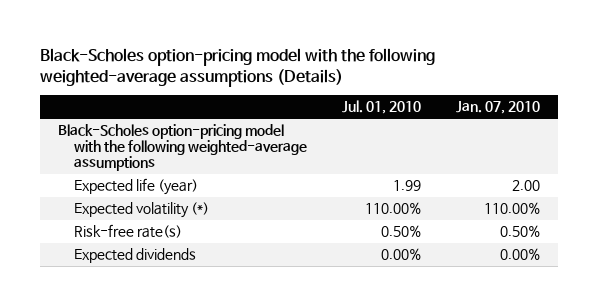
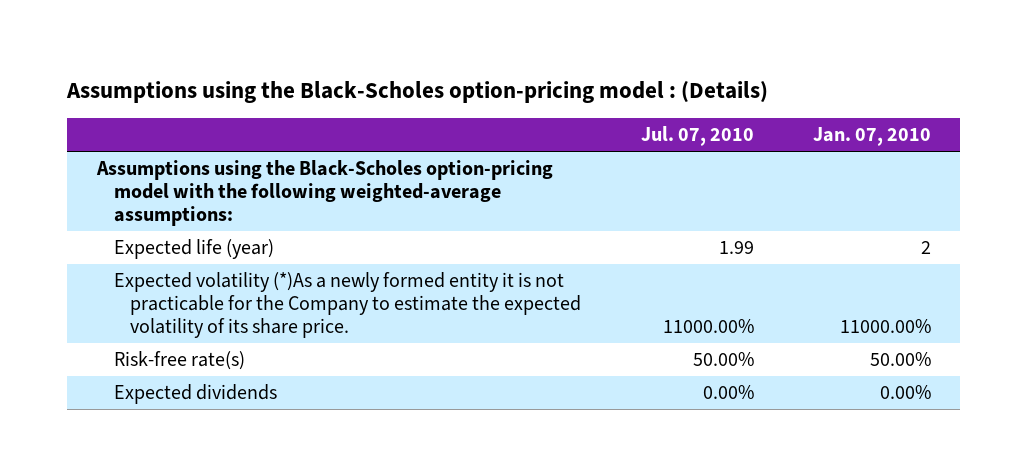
[39,47,435,87] Black-Scholes option-pricing model with the following weighted-average assumptions (Details) -> [66,81,769,104] Assumptions using the Black-Scholes option-pricing model : (Details)
[342,100,422,115] Jul. 01, 2010 -> none
none -> [640,126,754,147] Jul. 07, 2010
[73,202,209,219] Expected volatility (*) -> none
[57,124,307,171] Black-Scholes option-pricing model with the following weighted-average assumptions -> [95,160,553,227] Assumptions using the Black-Scholes option-pricing model with the following weighted-average assumptions:
[512,180,541,192] 2.00 -> [920,241,931,255] 2
none -> [113,272,582,339] Expected volatility (*)As a newly formed entity it is not practicable for the Company to estimate the expected volatility of its share price.
[500,225,541,238] 0.50% -> [869,352,931,367] 50.00%

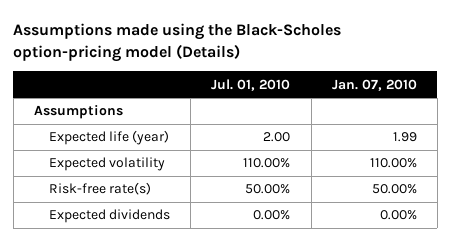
[66,81,769,104] Assumptions using the Black-Scholes option-pricing model : (Details) -> [13,23,342,63] Assumptions made using the Black-Scholes option-pricing model (Details)
[640,126,754,147] Jul. 07, 2010 -> none
none -> [211,78,291,91] Jul. 01, 2010
[95,160,553,227] Assumptions using the Black-Scholes option-pricing model with the following weighted-average assumptions: -> none
[113,272,582,339] Expected volatility (*)As a newly formed entity it is not practicable for the Company to estimate the expected volatility of its share price. -> none
none -> [34,105,124,120] Assumptions
[920,241,931,255] 2 -> [392,132,417,143] 1.99
none -> [49,157,166,172] Expected volatility

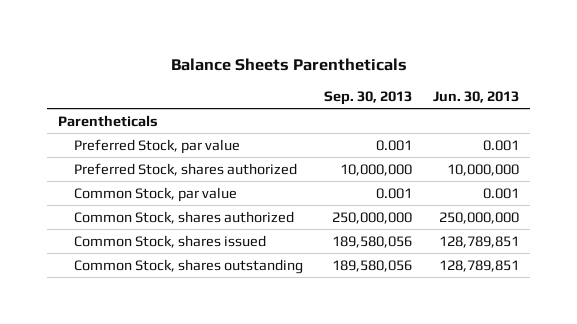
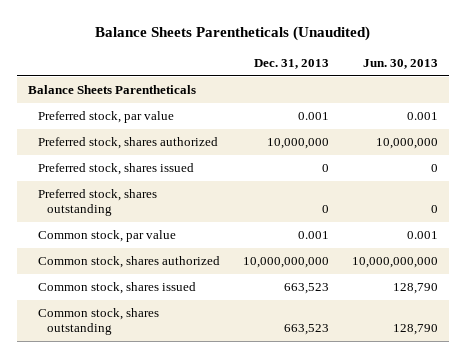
[170,57,407,71] Balance Sheets Parentheticals -> [95,26,371,42] Balance Sheets Parentheticals (Unaudited)
[324,91,413,106] Sep. 30, 2013 -> none
none -> [253,59,329,70] Dec. 31, 2013
[57,114,158,127] Parentheticals -> none
none -> [28,85,197,95] Balance Sheets Parentheticals
[73,138,240,154] Preferred Stock, par value -> [37,111,174,124] Preferred stock, par value
[73,162,297,176] Preferred Stock, shares authorized -> [37,137,218,150] Preferred stock, shares authorized
none -> [37,163,194,176] Preferred stock, shares issued
none -> [37,189,157,217] Preferred stock, shares outstanding
[73,186,237,202] Common Stock, par value -> [37,230,176,243] Common stock, par value
[73,210,294,224] Common Stock, shares authorized -> [37,256,220,269] Common stock, shares authorized
[439,211,520,224] 250,000,000 -> [351,257,438,269] 10,000,000,000
[73,234,266,248] Common Stock, shares issued -> [37,282,196,295] Common stock, shares issued
[439,235,520,248] 128,789,851 -> [392,283,438,295] 128,790
[73,258,303,274] Common Stock, shares outstanding -> [37,308,159,336] Common stock, shares outstanding
[439,259,520,272] 128,789,851 -> [392,324,438,336] 128,790

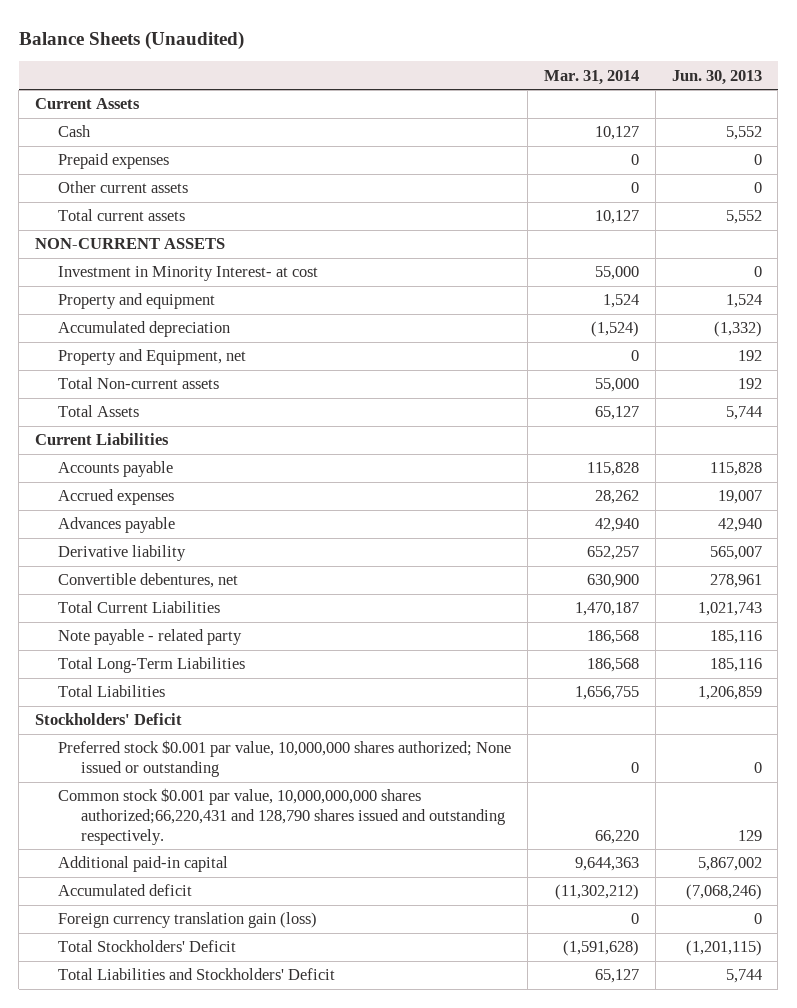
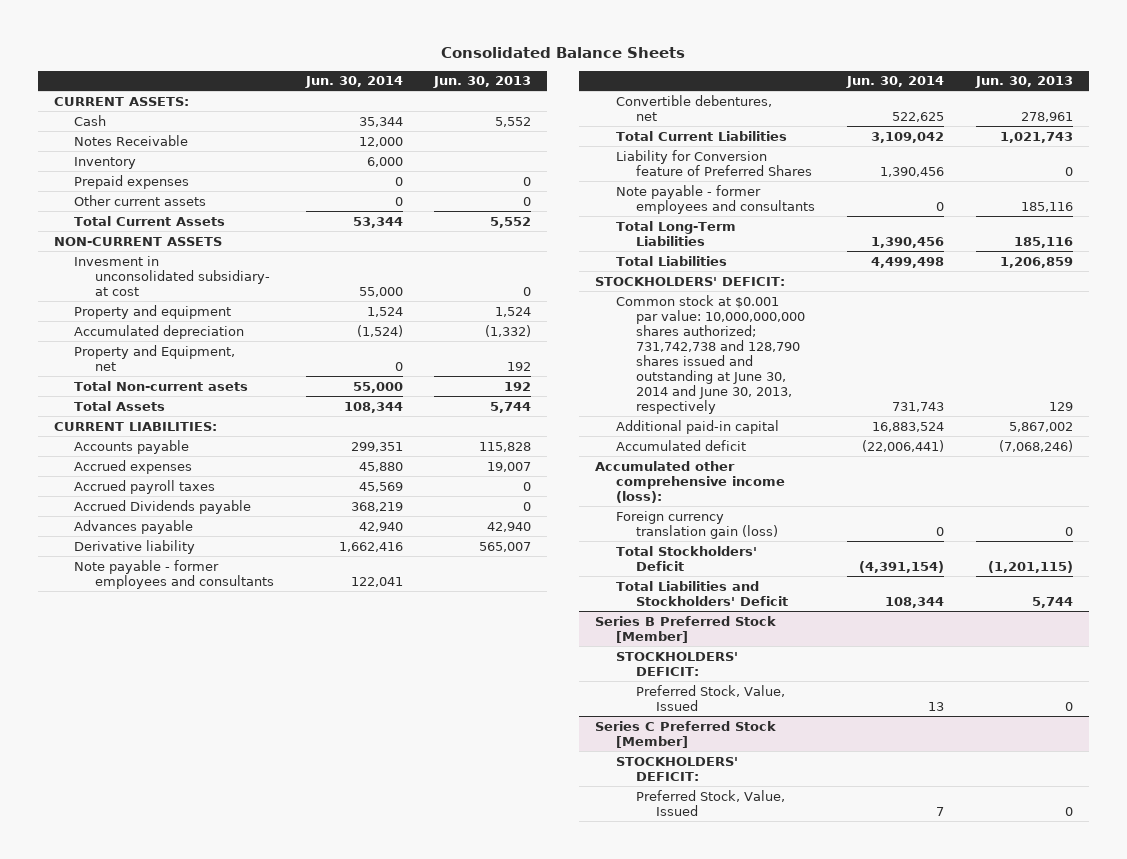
[18,30,244,50] Balance Sheets (Unaudited) -> [441,46,686,58] Consolidated Balance Sheets
[543,69,639,85] Mar. 31, 2014 -> none
none -> [304,76,403,89] Jun. 30, 2014
[35,98,141,110] Current Assets -> [54,96,190,106] CURRENT ASSETS:
none -> [74,134,189,146] Notes Receivable
none -> [74,156,137,169] Inventory
[57,209,185,222] Total current assets -> [74,215,226,226] Total Current Assets
[57,266,318,282] Investment in Minority Interest- at cost -> none
none -> [74,255,270,296] Invesment in unconsolidated subsidiary- at cost
[57,377,219,390] Total Non-current assets -> [74,380,249,391] Total Non-current asets
[35,433,170,446] Current Liabilities -> [54,421,218,431] CURRENT LIABILITIES:
none -> [74,479,216,494] Accrued payroll taxes
none -> [74,499,252,514] Accrued Dividends payable
none -> [74,559,274,589] Note payable - former employees and consultants
none -> [615,149,813,176] Liability for Conversion feature of Preferred Shares
[57,629,242,646] Note payable - related party -> [615,184,816,214] Note payable - former employees and consultants
[57,740,511,778] Preferred stock $0.001 par value, 10,000,000 shares authorized; None issued or outstanding -> none
[35,713,183,726] Stockholders' Deficit -> [595,276,786,286] STOCKHOLDERS' DEFICIT:
[57,788,505,845] Common stock $0.001 par value, 10,000,000,000 shares authorized;66,220,431 and 128,790 shares issued and outstanding respectively. -> [615,294,806,415] Common stock at $0.001 par value: 10,000,000,000 shares authorized; 731,742,738 and 128,790 shares issued and outstanding at June 30, 2014 and June 30, 2013, respectively
none -> [595,460,785,503] Accumulated other comprehensive income (loss):
none -> [595,615,777,643] Series B Preferred Stock [Member]
none -> [615,651,738,676] STOCKHOLDERS' DEFICIT:
none -> [636,684,786,711] Preferred Stock, Value, Issued
none -> [595,720,777,748] Series C Preferred Stock [Member]
none -> [615,756,738,781] STOCKHOLDERS' DEFICIT:
none -> [636,789,786,816] Preferred Stock, Value, Issued

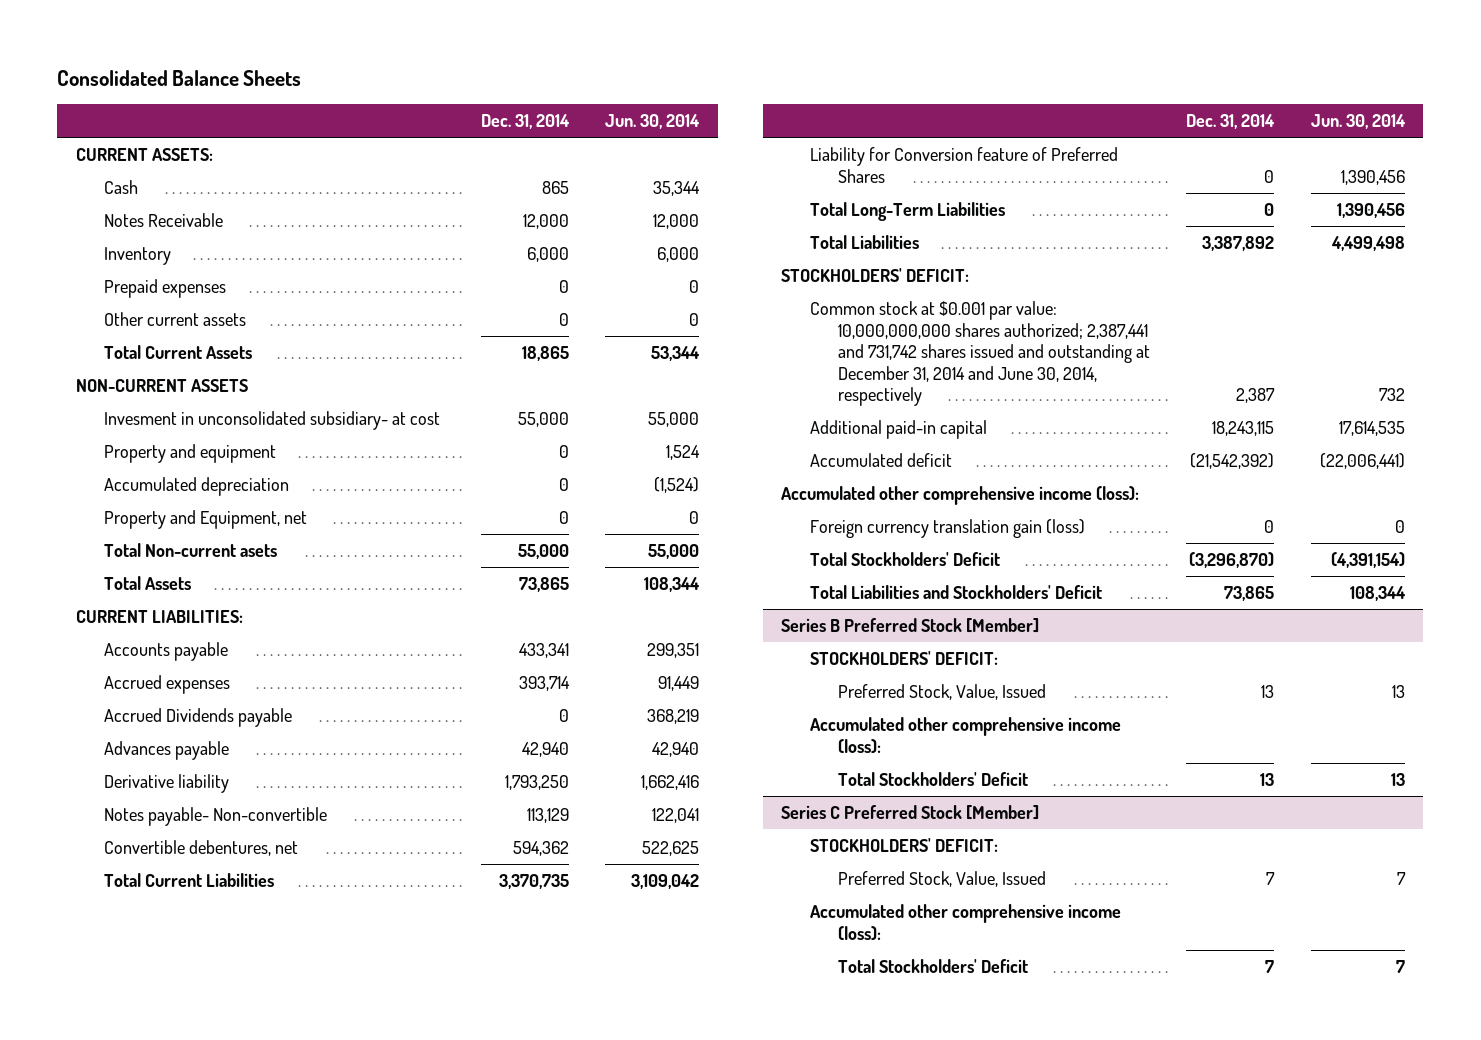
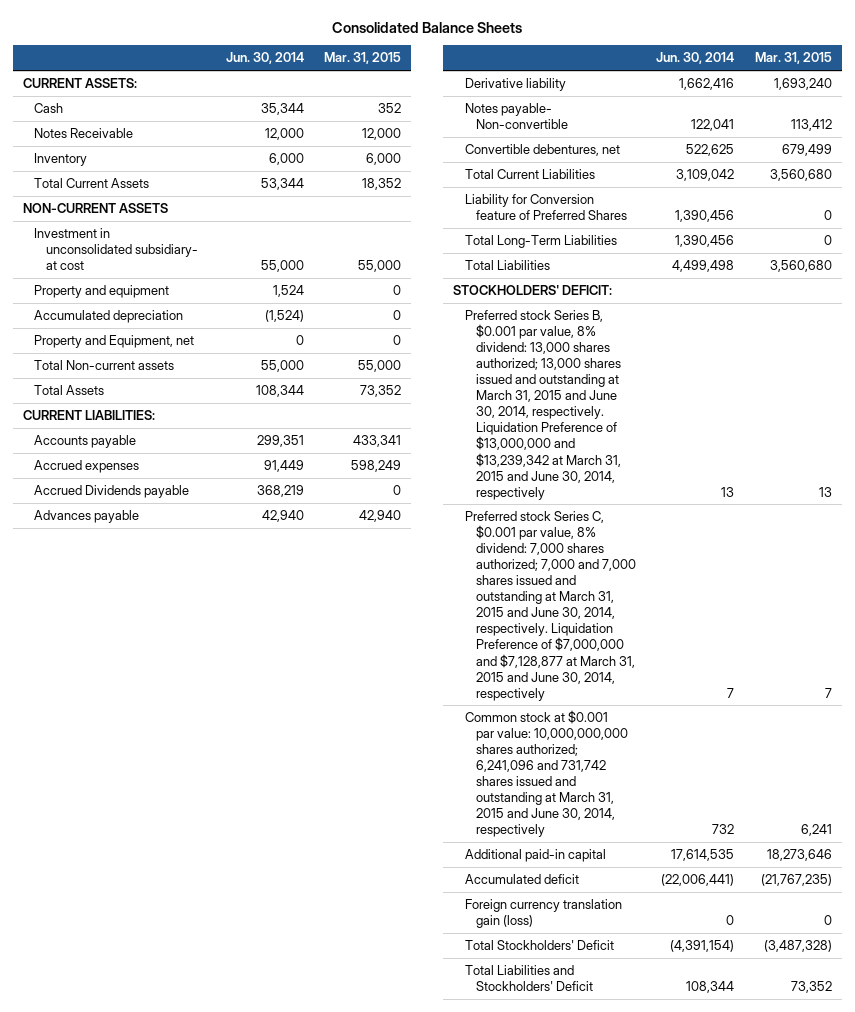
[480,114,570,130] Dec. 31, 2014 -> none
none -> [324,52,402,65] Mar. 31, 2015
[103,279,226,299] Prepaid expenses -> none
[103,312,246,327] Other current assets -> none
[103,411,440,431] Invesment in unconsolidated subsidiary- at cost -> [34,227,198,271] Investment in unconsolidated subsidiary- at cost
[103,543,277,558] Total Non-current asets -> [34,359,175,370] Total Non-current assets
none -> [464,309,621,500] Preferred stock Series B, $0.001 par value, 8% dividend: 13,000 shares authorized; 13,000 shares issued and outstanding at March 31, 2015 and June 30, 2014, respectively. Liquidation Preference of $13,000,000 and $13,239,342 at March 31, 2015 and June 30, 2014, respectively
none -> [464,510,636,701] Preferred stock Series C, $0.001 par value, 8% dividend: 7,000 shares authorized; 7,000 and 7,000 shares issued and outstanding at March 31, 2015 and June 30, 2014, respectively. Liquidation Preference of $7,000,000 and $7,128,877 at March 31, 2015 and June 30, 2014, respectively
[809,301,1150,407] Common stock at $0.001 par value: 10,000,000,000 shares authorized; 2,387,441 and 731,742 shares issued and outstanding at December 31, 2014 and June 30, 2014, respectively -> [464,709,628,838] Common stock at $0.001 par value: 10,000,000,000 shares authorized; 6,241,096 and 731,742 shares issued and outstanding at March 31, 2015 and June 30, 2014, respectively
[781,486,1140,506] Accumulated other comprehensive income (loss): -> none
[781,618,1040,634] Series B Preferred Stock [Member] -> none
[809,651,998,666] STOCKHOLDERS' DEFICIT: -> none
[837,684,1046,701] Preferred Stock, Value, Issued -> none
[809,717,1121,754] Accumulated other comprehensive income (loss): -> none
[837,772,1028,787] Total Stockholders' Deficit -> none
[781,805,1040,821] Series C Preferred Stock [Member] -> none
[809,838,998,853] STOCKHOLDERS' DEFICIT: -> none
[837,871,1046,888] Preferred Stock, Value, Issued -> none
[809,904,1121,941] Accumulated other comprehensive income (loss): -> none
[837,959,1028,974] Total Stockholders' Deficit -> none

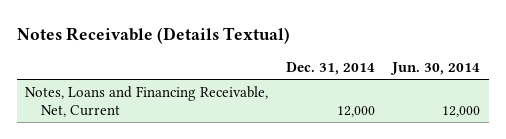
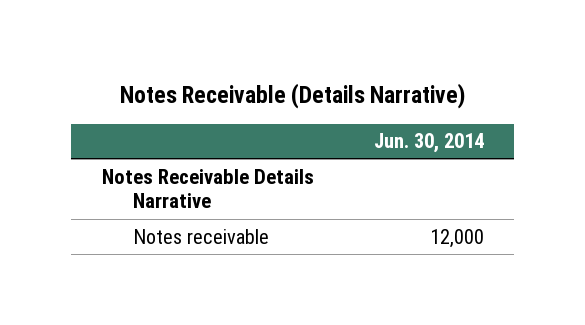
[16,27,290,45] Notes Receivable (Details Textual) -> [119,83,465,110] Notes Receivable (Details Narrative)
[285,62,375,76] Dec. 31, 2014 -> none
none -> [101,168,314,209] Notes Receivable Details Narrative
[25,85,269,117] Notes, Loans and Financing Receivable, Net, Current -> [132,228,269,244] Notes receivable

